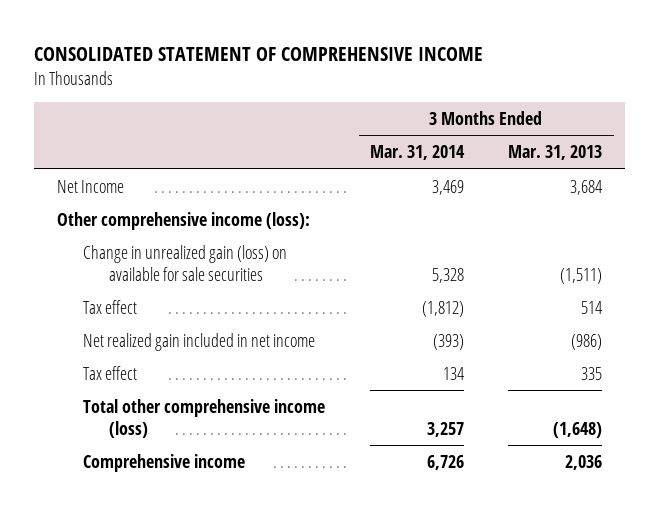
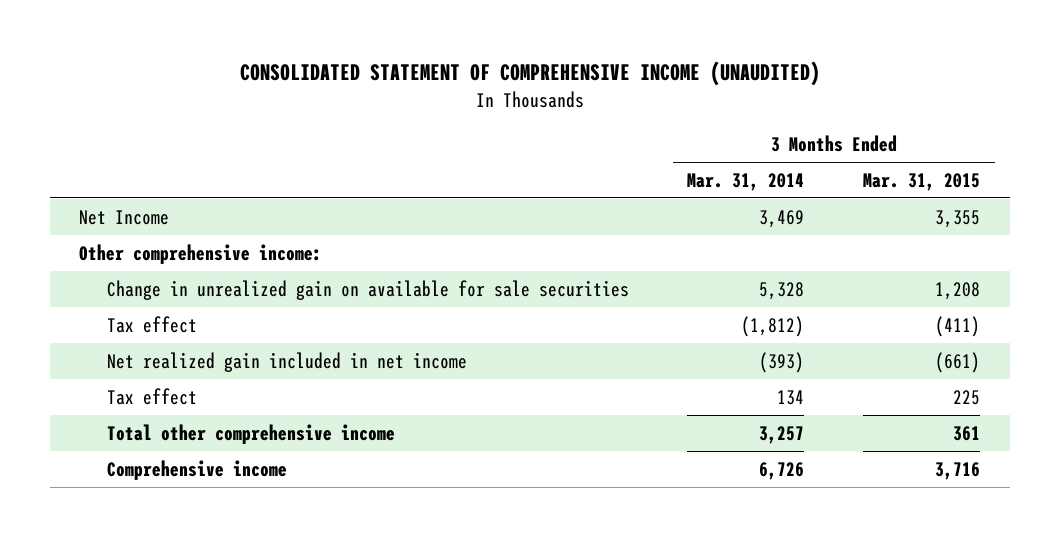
[34,47,484,62] CONSOLIDATED STATEMENT OF COMPREHENSIVE INCOME -> [239,61,820,87] CONSOLIDATED STATEMENT OF COMPREHENSIVE INCOME (UNAUDITED)
[508,145,603,161] Mar. 31, 2013 -> none
none -> [863,172,981,191] Mar. 31, 2015
[56,211,310,230] Other comprehensive income (loss): -> [79,243,323,264] Other comprehensive income:
[82,244,287,281] Change in unrealized gain (loss) on available for sale securities -> [106,279,629,300] Change in unrealized gain on available for sale securities
[82,398,325,438] Total other comprehensive income (loss) -> [106,423,395,444] Total other comprehensive income

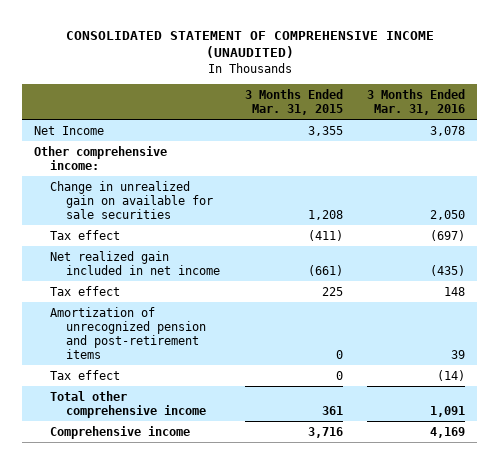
[687,172,805,191] Mar. 31, 2014 -> none
none -> [367,88,466,115] 3 Months Ended Mar. 31, 2016
none -> [50,306,207,359] Amortization of unrecognized pension and post-retirement items
none -> [50,369,121,380] Tax effect

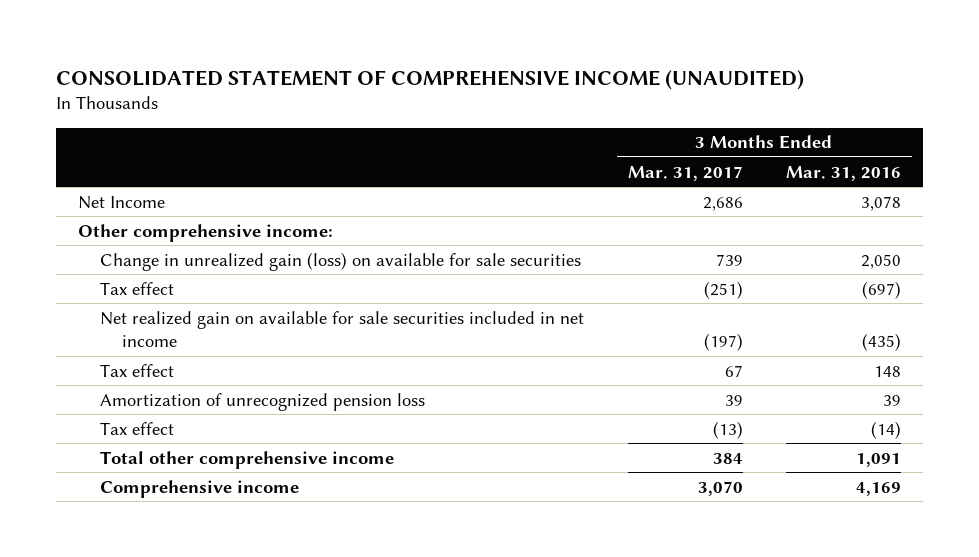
[244,88,343,115] 3 Months Ended Mar. 31, 2015 -> none
none -> [627,165,743,181] Mar. 31, 2017
[50,180,214,219] Change in unrealized gain on available for sale securities -> [100,251,582,271] Change in unrealized gain (loss) on available for sale securities
[50,250,221,275] Net realized gain included in net income -> [100,310,585,348] Net realized gain on available for sale securities included in net income
[50,306,207,359] Amortization of unrecognized pension and post-retirement items -> [100,392,426,411] Amortization of unrecognized pension loss

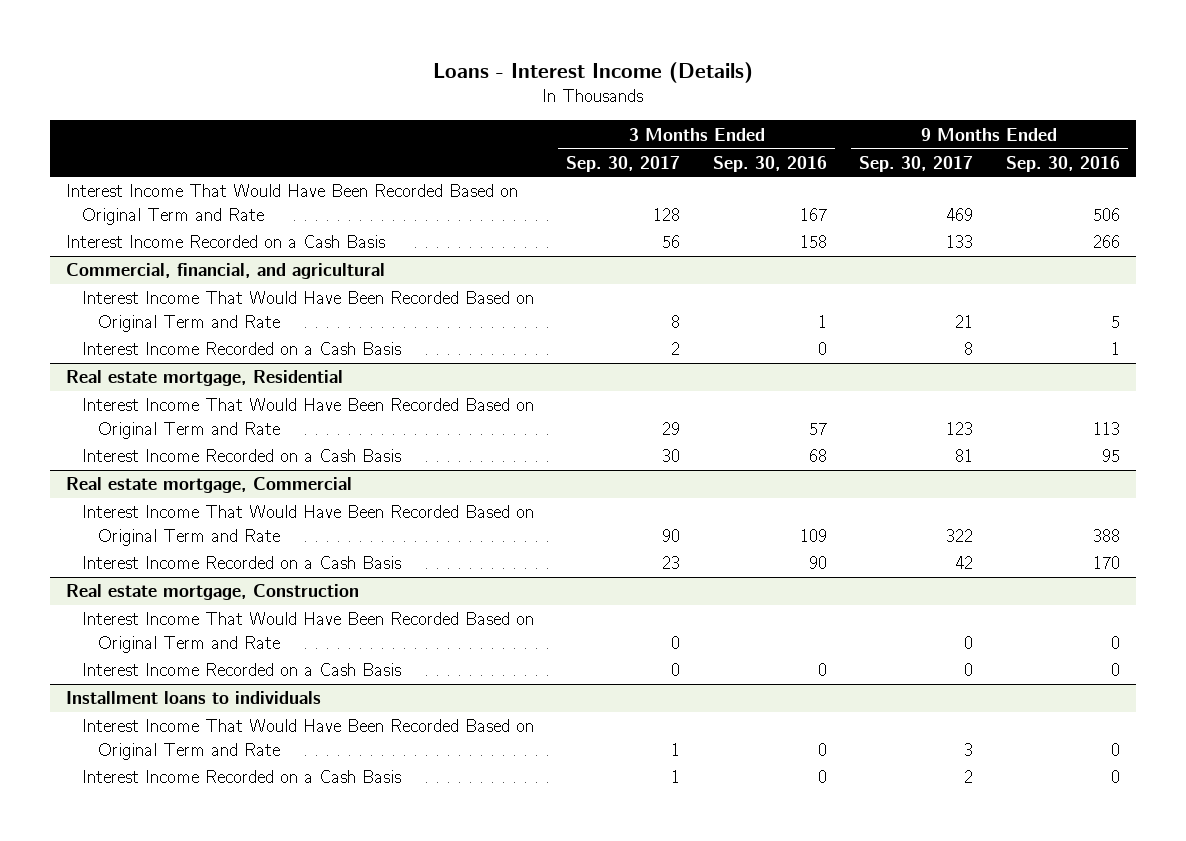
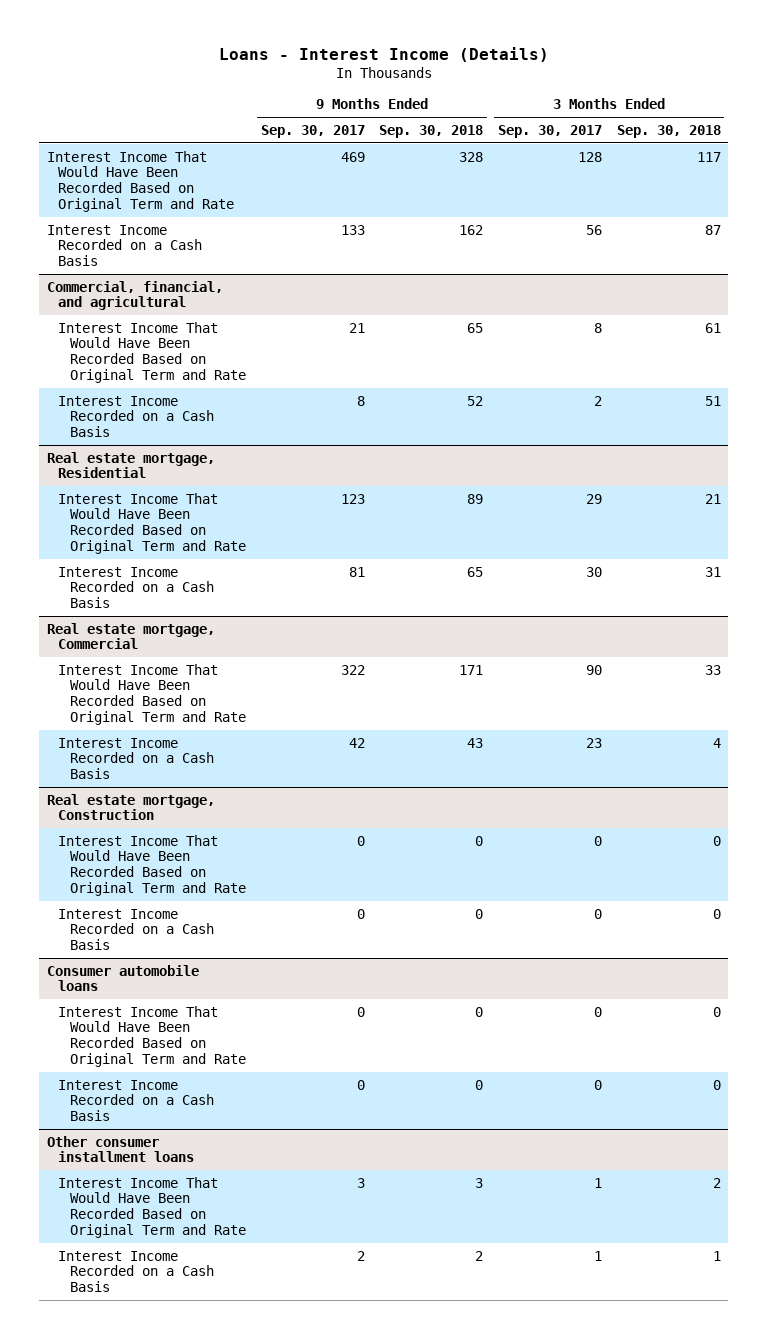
[712,155,827,172] Sep. 30, 2016 -> none
[1005,155,1120,172] Sep. 30, 2016 -> none
none -> [379,124,484,138] Sep. 30, 2018
none -> [616,124,721,138] Sep. 30, 2018
[66,691,322,705] Installment loans to individuals -> none
none -> [46,964,199,992] Consumer automobile loans
none -> [58,1005,247,1067] Interest Income That Would Have Been Recorded Based on Original Term and Rate
none -> [58,1079,215,1122] Interest Income Recorded on a Cash Basis
none -> [46,1135,195,1163] Other consumer installment loans

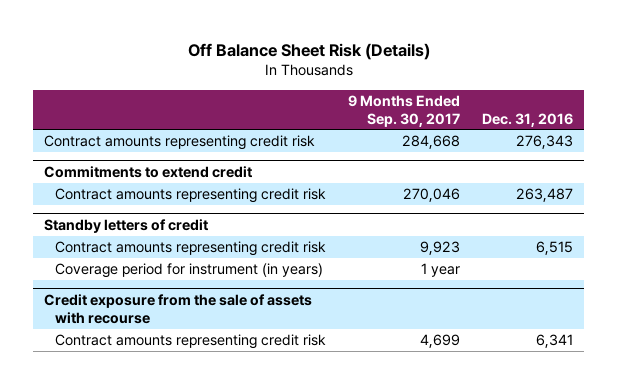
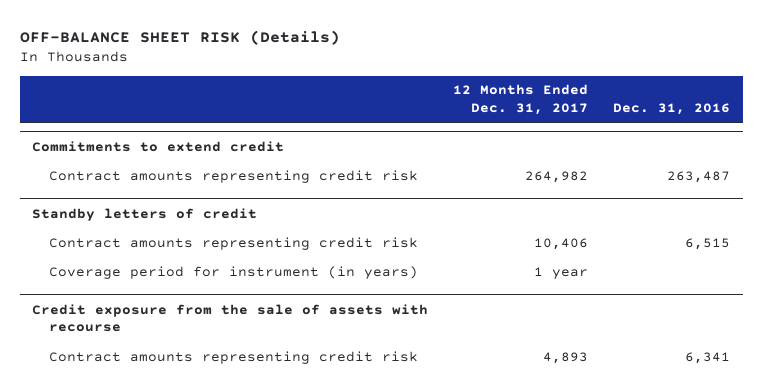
[187,42,430,60] Off Balance Sheet Risk (Details) -> [19,29,340,45] OFF-BALANCE SHEET RISK (Details)
[347,94,460,127] 9 Months Ended Sep. 30, 2017 -> none
none -> [453,84,589,116] 12 Months Ended Dec. 31, 2017
[44,135,316,151] Contract amounts representing credit risk -> none

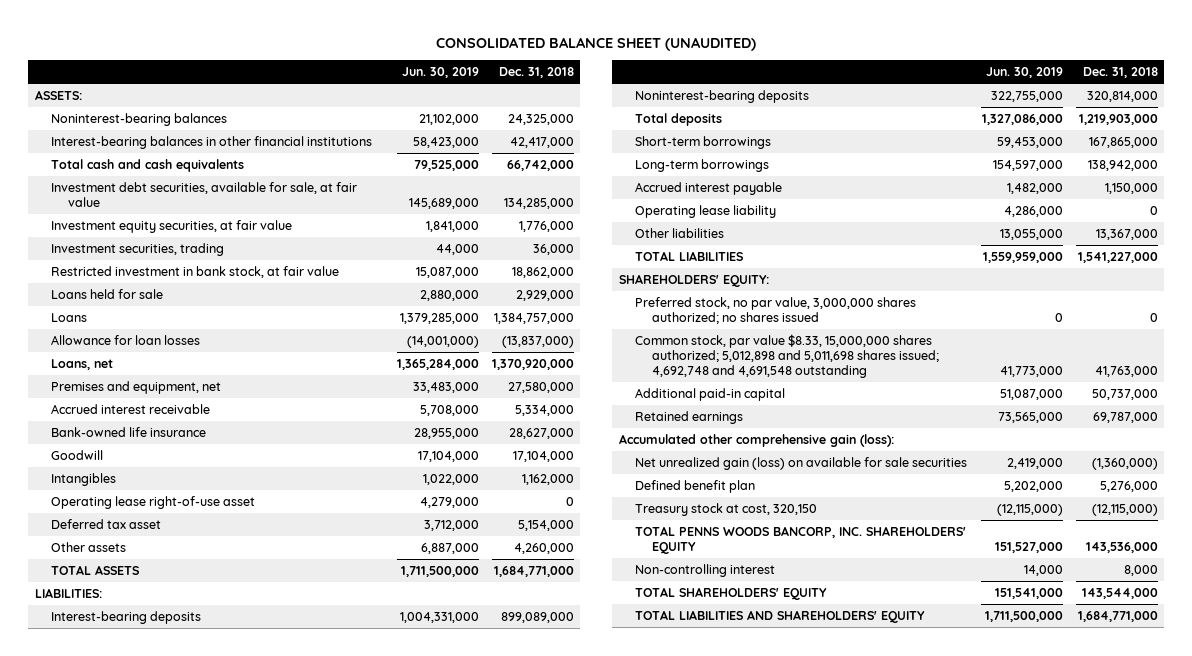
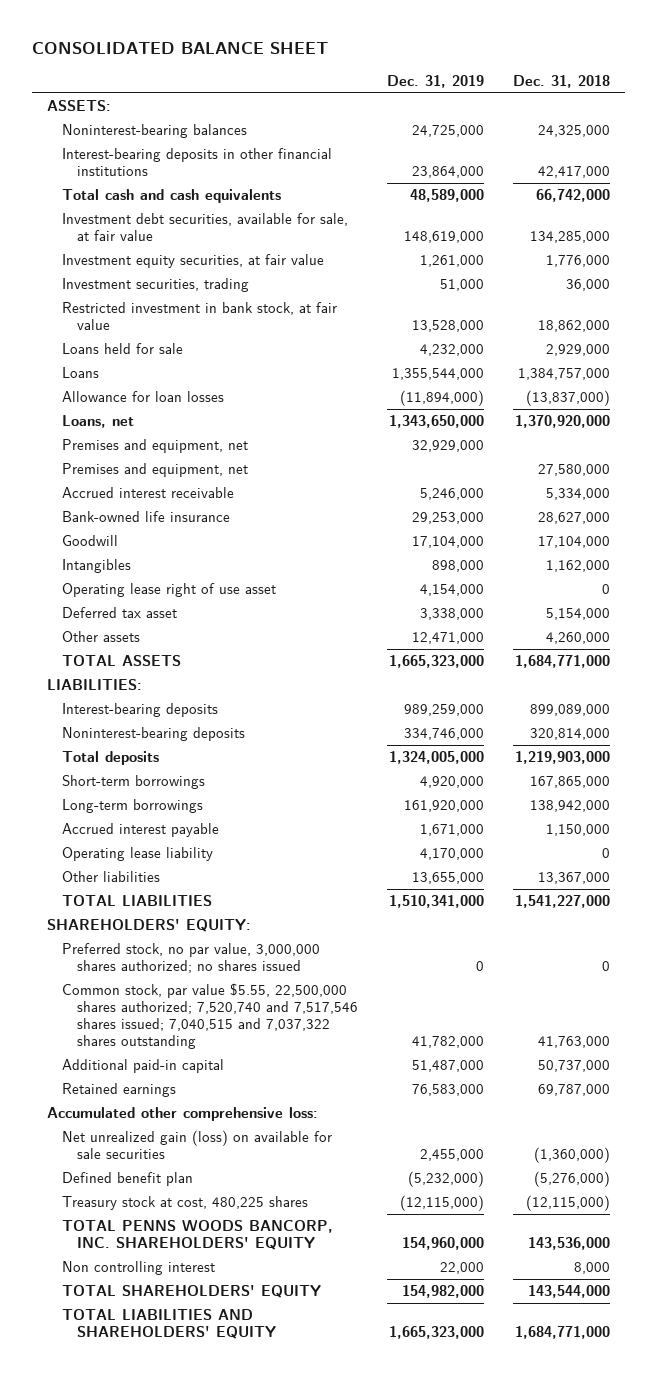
[436,36,757,51] CONSOLIDATED BALANCE SHEET (UNAUDITED) -> [31,42,328,55] CONSOLIDATED BALANCE SHEET
[401,67,479,79] Jun. 30, 2019 -> none
none -> [386,74,484,88] Dec. 31, 2019
[51,135,373,149] Interest-bearing balances in other financial institutions -> [61,148,332,176] Interest-bearing deposits in other financial institutions
none -> [61,439,248,454] Premises and equipment, net
[51,495,256,509] Operating lease right-of-use asset -> [61,583,276,598] Operating lease right of use asset
[635,333,940,378] Common stock, par value $8.33, 15,000,000 shares authorized; 5,012,898 and 5,011,698 shares issued; 4,692,748 and 4,691,548 outstanding -> [61,983,358,1049] Common stock, par value $5.55, 22,500,000 shares authorized; 7,520,740 and 7,517,546 shares issued; 7,040,515 and 7,037,322 shares outstanding
[618,433,894,447] Accumulated other comprehensive gain (loss): -> [46,1107,318,1122] Accumulated other comprehensive loss:
[1099,480,1158,492] 5,276,000 -> [534,1171,611,1188] (5,276,000)
[635,502,818,516] Treasury stock at cost, 320,150 -> [61,1196,308,1211] Treasury stock at cost, 480,225 shares
[635,563,776,577] Non-controlling interest -> [61,1261,215,1276] Non controlling interest

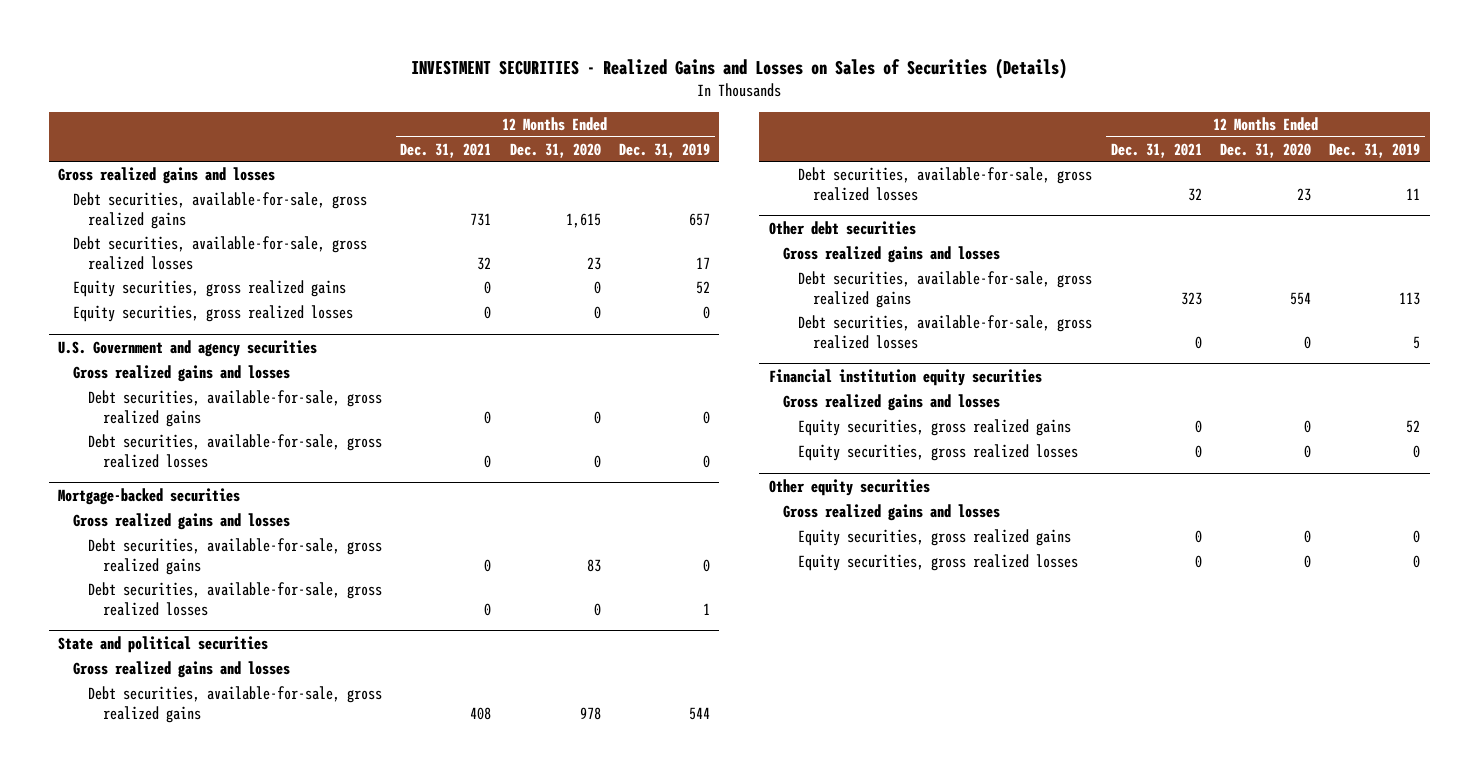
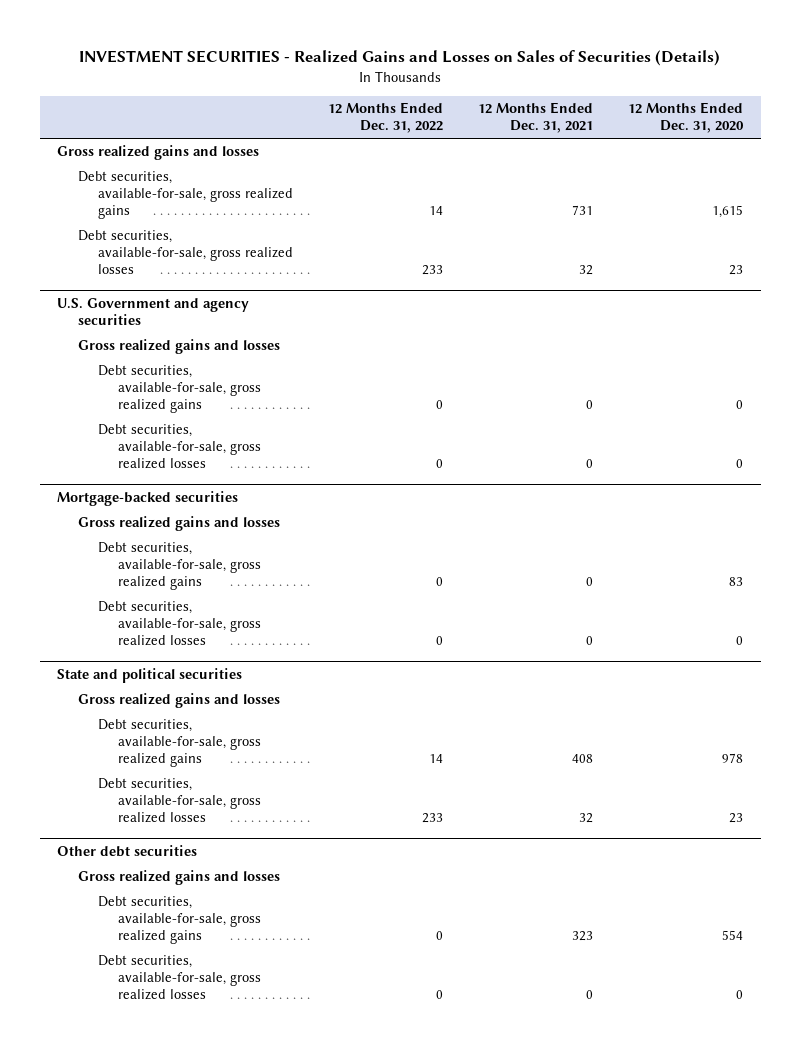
[619,142,711,158] Dec. 31, 2019 -> none
none -> [327,102,443,134] 12 Months Ended Dec. 31, 2022
[73,280,347,298] Equity securities, gross realized gains -> none
[73,305,354,323] Equity securities, gross realized losses -> none
[768,368,1042,386] Financial institution equity securities -> none
[783,394,1001,412] Gross realized gains and losses -> none
[798,419,1072,437] Equity securities, gross realized gains -> none
[798,444,1079,462] Equity securities, gross realized losses -> none
[768,478,930,496] Other equity securities -> none
[783,504,1001,522] Gross realized gains and losses -> none
[798,529,1072,547] Equity securities, gross realized gains -> none
[798,554,1079,572] Equity securities, gross realized losses -> none

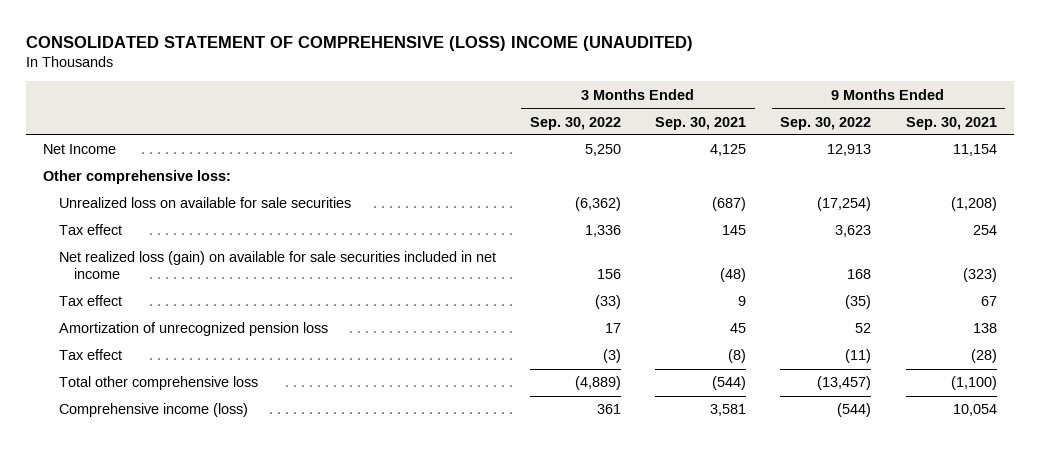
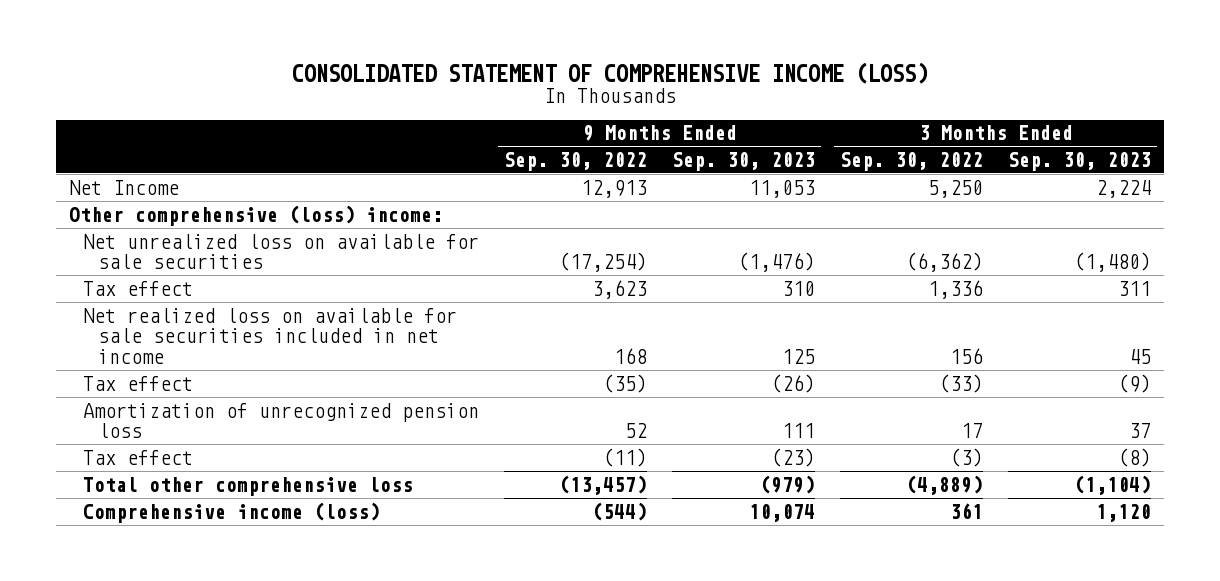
[25,35,693,51] CONSOLIDATED STATEMENT OF COMPREHENSIVE (LOSS) INCOME (UNAUDITED) -> [292,61,929,84] CONSOLIDATED STATEMENT OF COMPREHENSIVE INCOME (LOSS)
[655,116,747,130] Sep. 30, 2021 -> none
[905,116,997,130] Sep. 30, 2021 -> none
none -> [672,152,816,172] Sep. 30, 2023
none -> [1008,152,1152,172] Sep. 30, 2023
[42,170,231,185] Other comprehensive loss: -> [68,204,443,226] Other comprehensive (loss) income:
[58,197,351,209] Unrealized loss on available for sale securities -> [83,233,480,270] Net unrealized loss on available for sale securities
[58,251,496,280] Net realized loss (gain) on available for sale securities included in net income -> [83,307,458,364] Net realized loss on available for sale securities included in net income

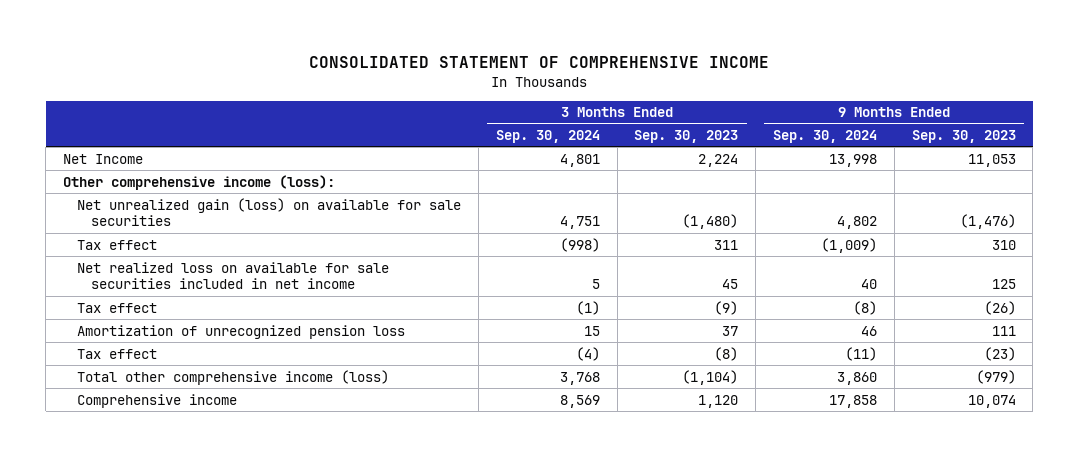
[292,61,929,84] CONSOLIDATED STATEMENT OF COMPREHENSIVE INCOME (LOSS) -> [309,55,770,68] CONSOLIDATED STATEMENT OF COMPREHENSIVE INCOME
[504,152,648,172] Sep. 30, 2022 -> none
[840,152,984,172] Sep. 30, 2022 -> none
none -> [495,130,600,144] Sep. 30, 2024
none -> [772,130,877,144] Sep. 30, 2024
[68,204,443,226] Other comprehensive (loss) income: -> [63,174,336,190] Other comprehensive income (loss):
[83,233,480,270] Net unrealized loss on available for sale securities -> [77,197,462,227] Net unrealized gain (loss) on available for sale securities
[83,476,414,496] Total other comprehensive loss -> [77,369,390,385] Total other comprehensive income (loss)
[83,501,381,523] Comprehensive income (loss) -> [77,393,238,408] Comprehensive income

